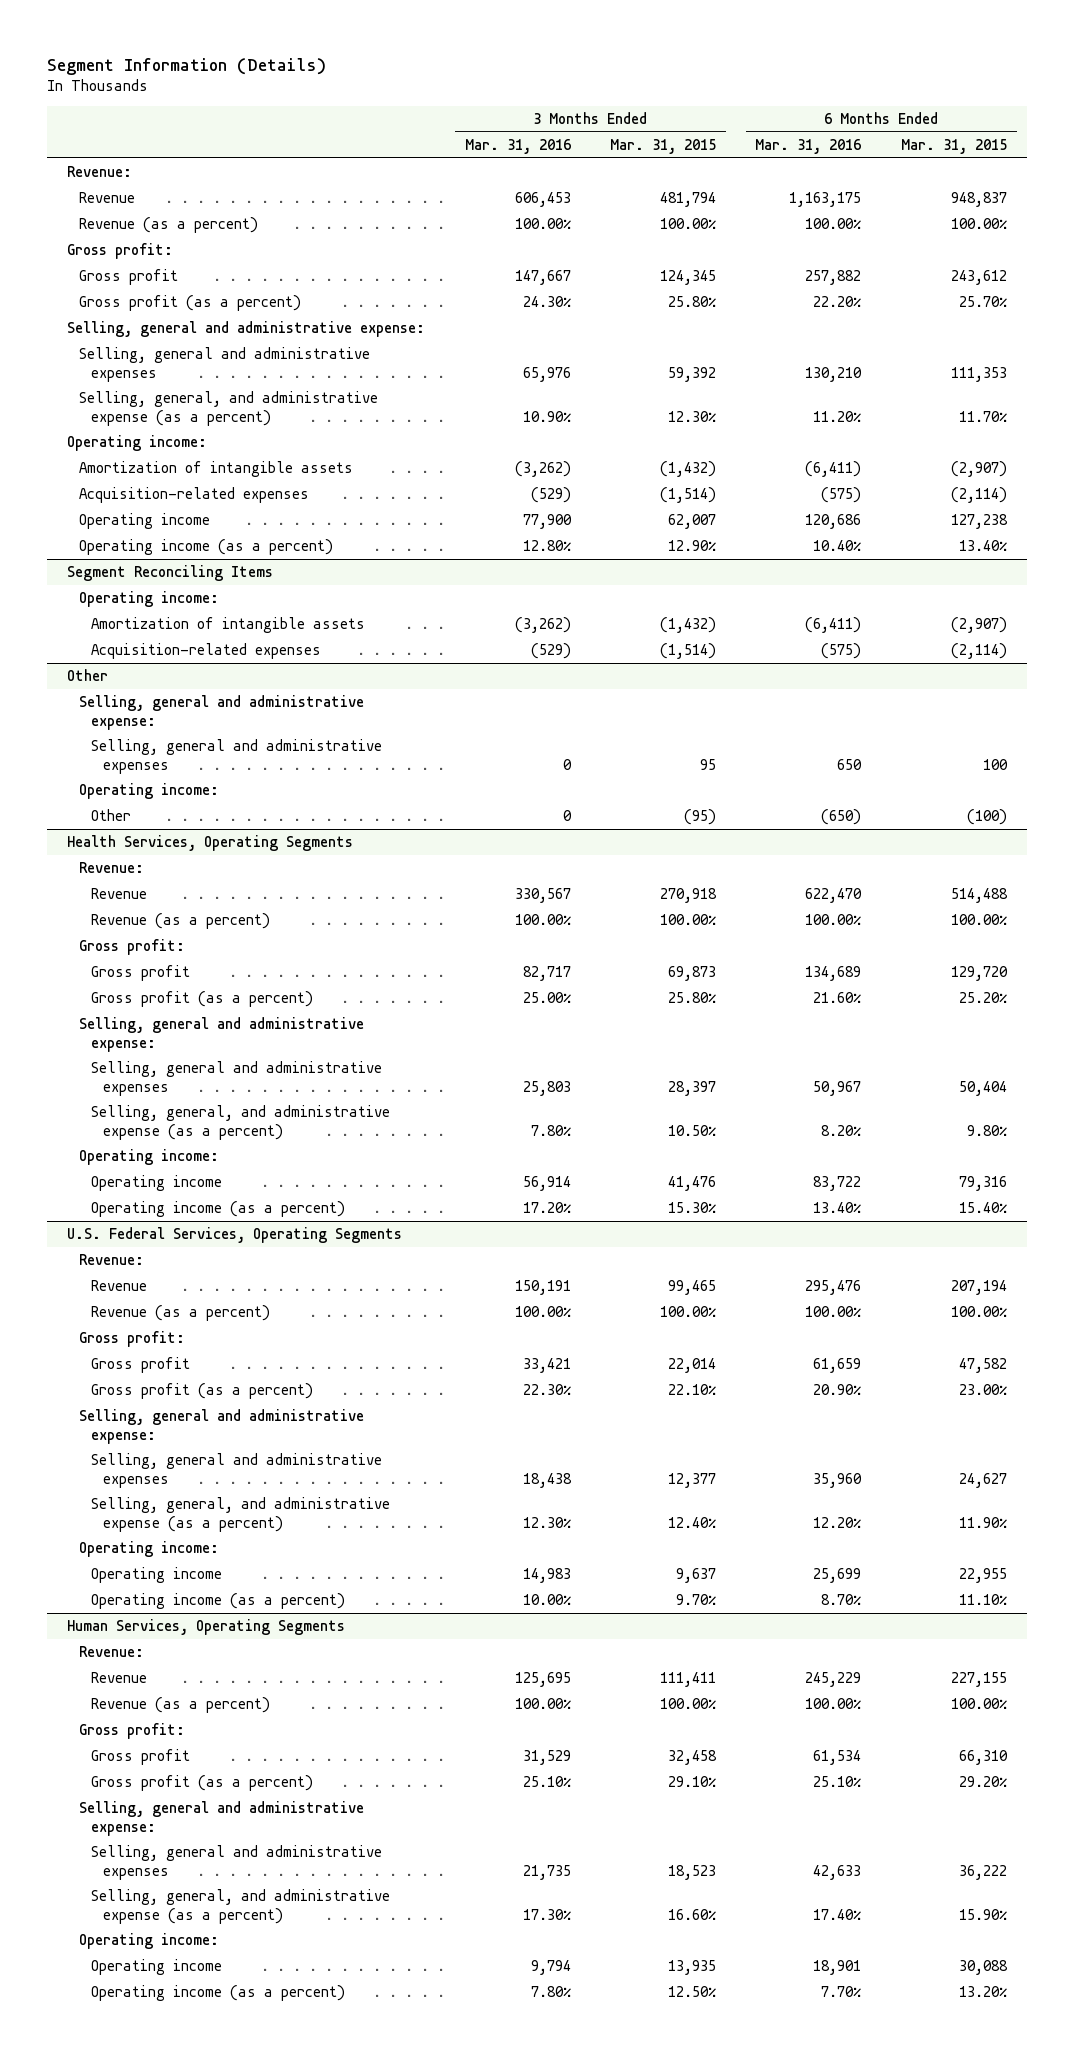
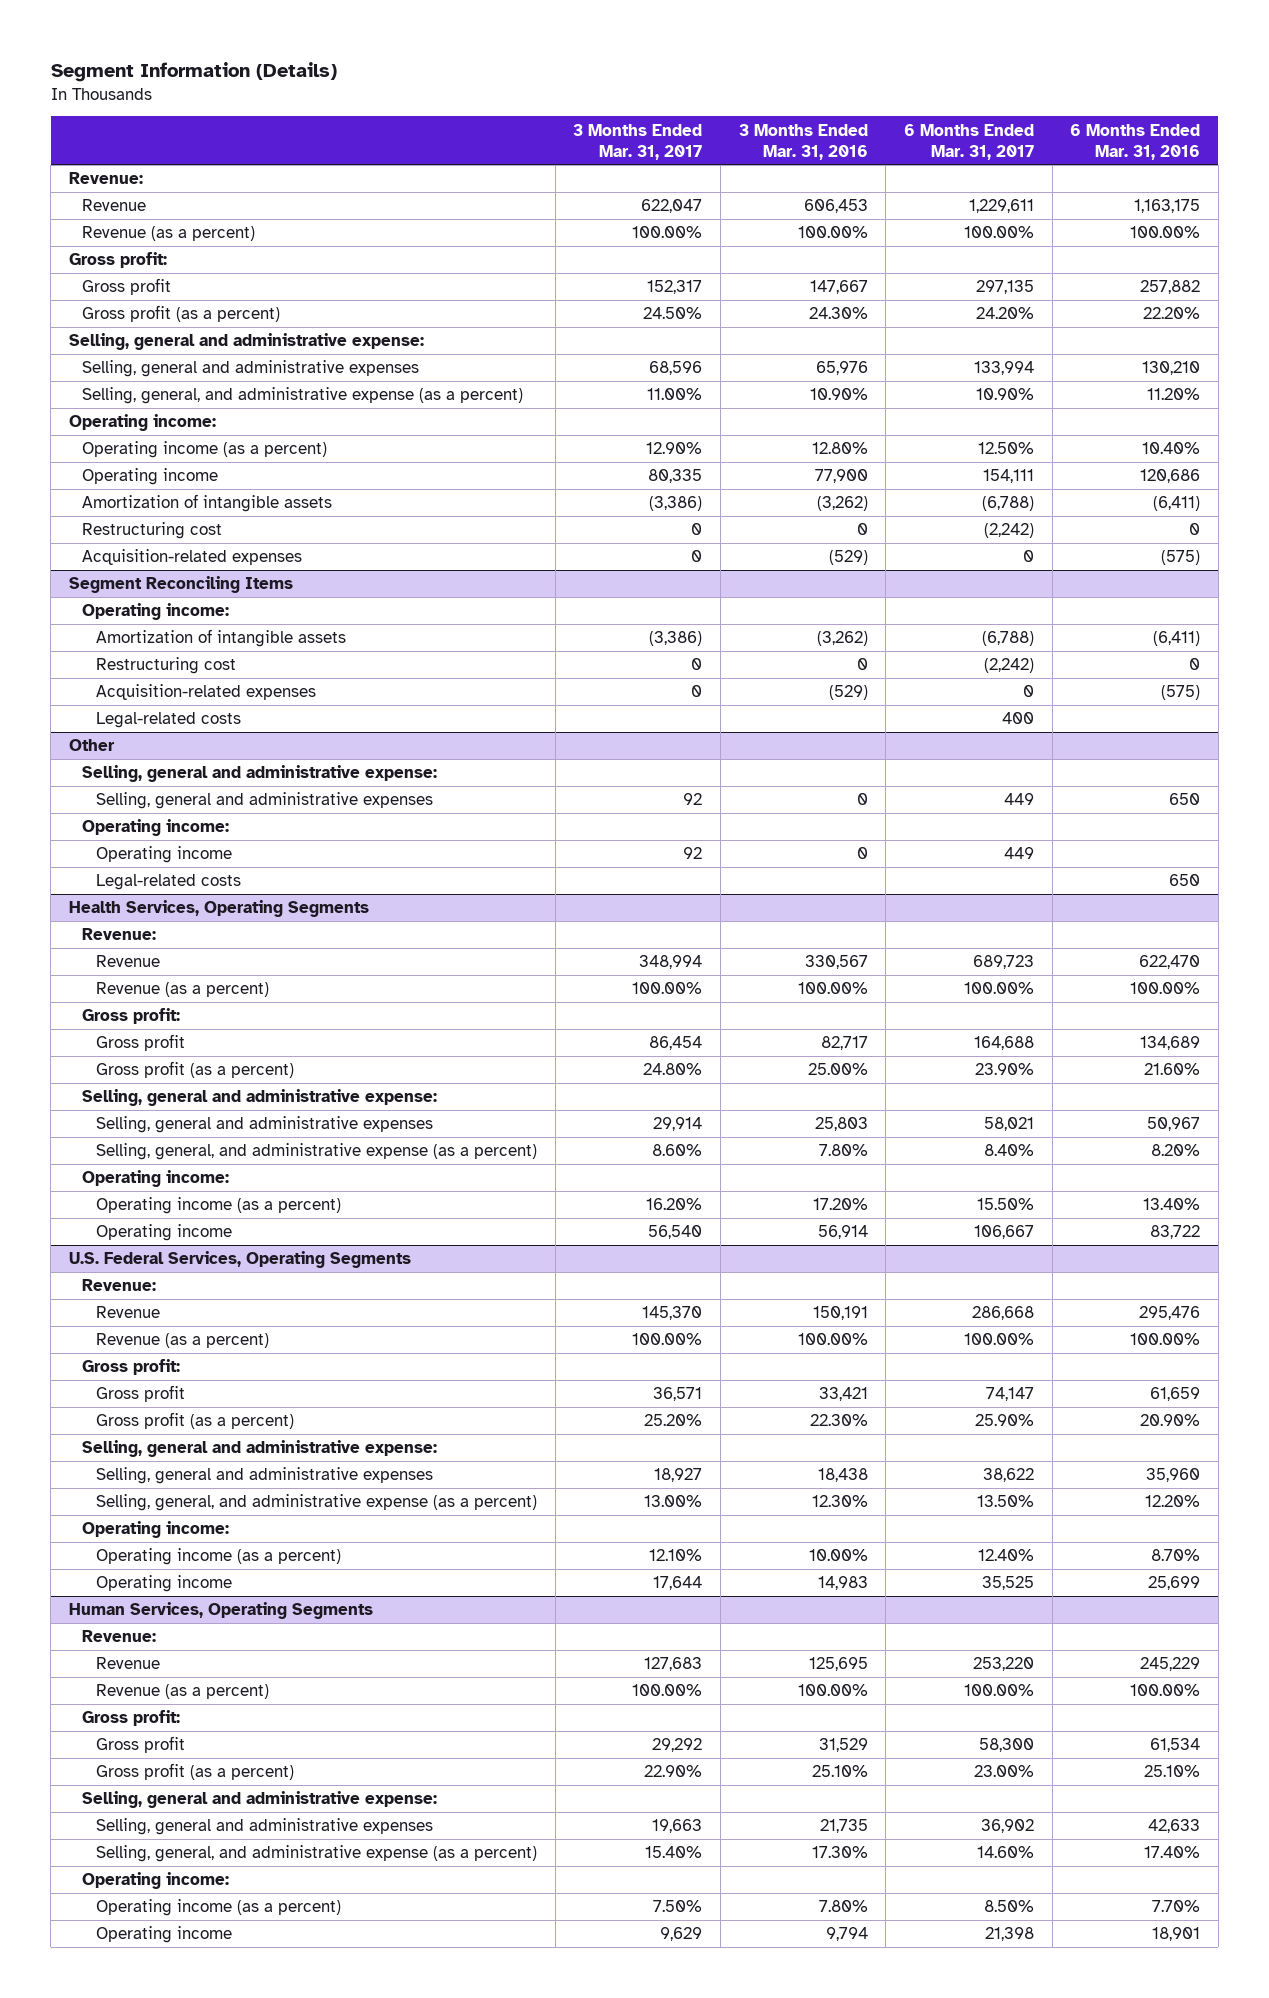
[610,138,717,154] Mar. 31, 2015 -> none
[900,138,1007,154] Mar. 31, 2015 -> none
none -> [573,123,703,160] 3 Months Ended Mar. 31, 2017
none -> [903,123,1034,160] 6 Months Ended Mar. 31, 2017
[79,539,334,556] Operating income (as a percent) -> [82,441,328,459] Operating income (as a percent)
[79,513,211,530] Operating income -> [82,468,219,486] Operating income
none -> [82,522,223,540] Restructuring cost
none -> [96,657,237,675] Restructuring cost
none -> [96,712,242,729] Legal-related costs
[91,809,132,822] Other -> none
none -> [96,846,233,864] Operating income
none -> [96,874,242,891] Legal-related costs
[91,1175,223,1192] Operating income -> [96,1224,233,1242] Operating income
[91,1567,223,1584] Operating income -> [96,1575,233,1593] Operating income
[91,1959,223,1976] Operating income -> [96,1926,233,1944] Operating income

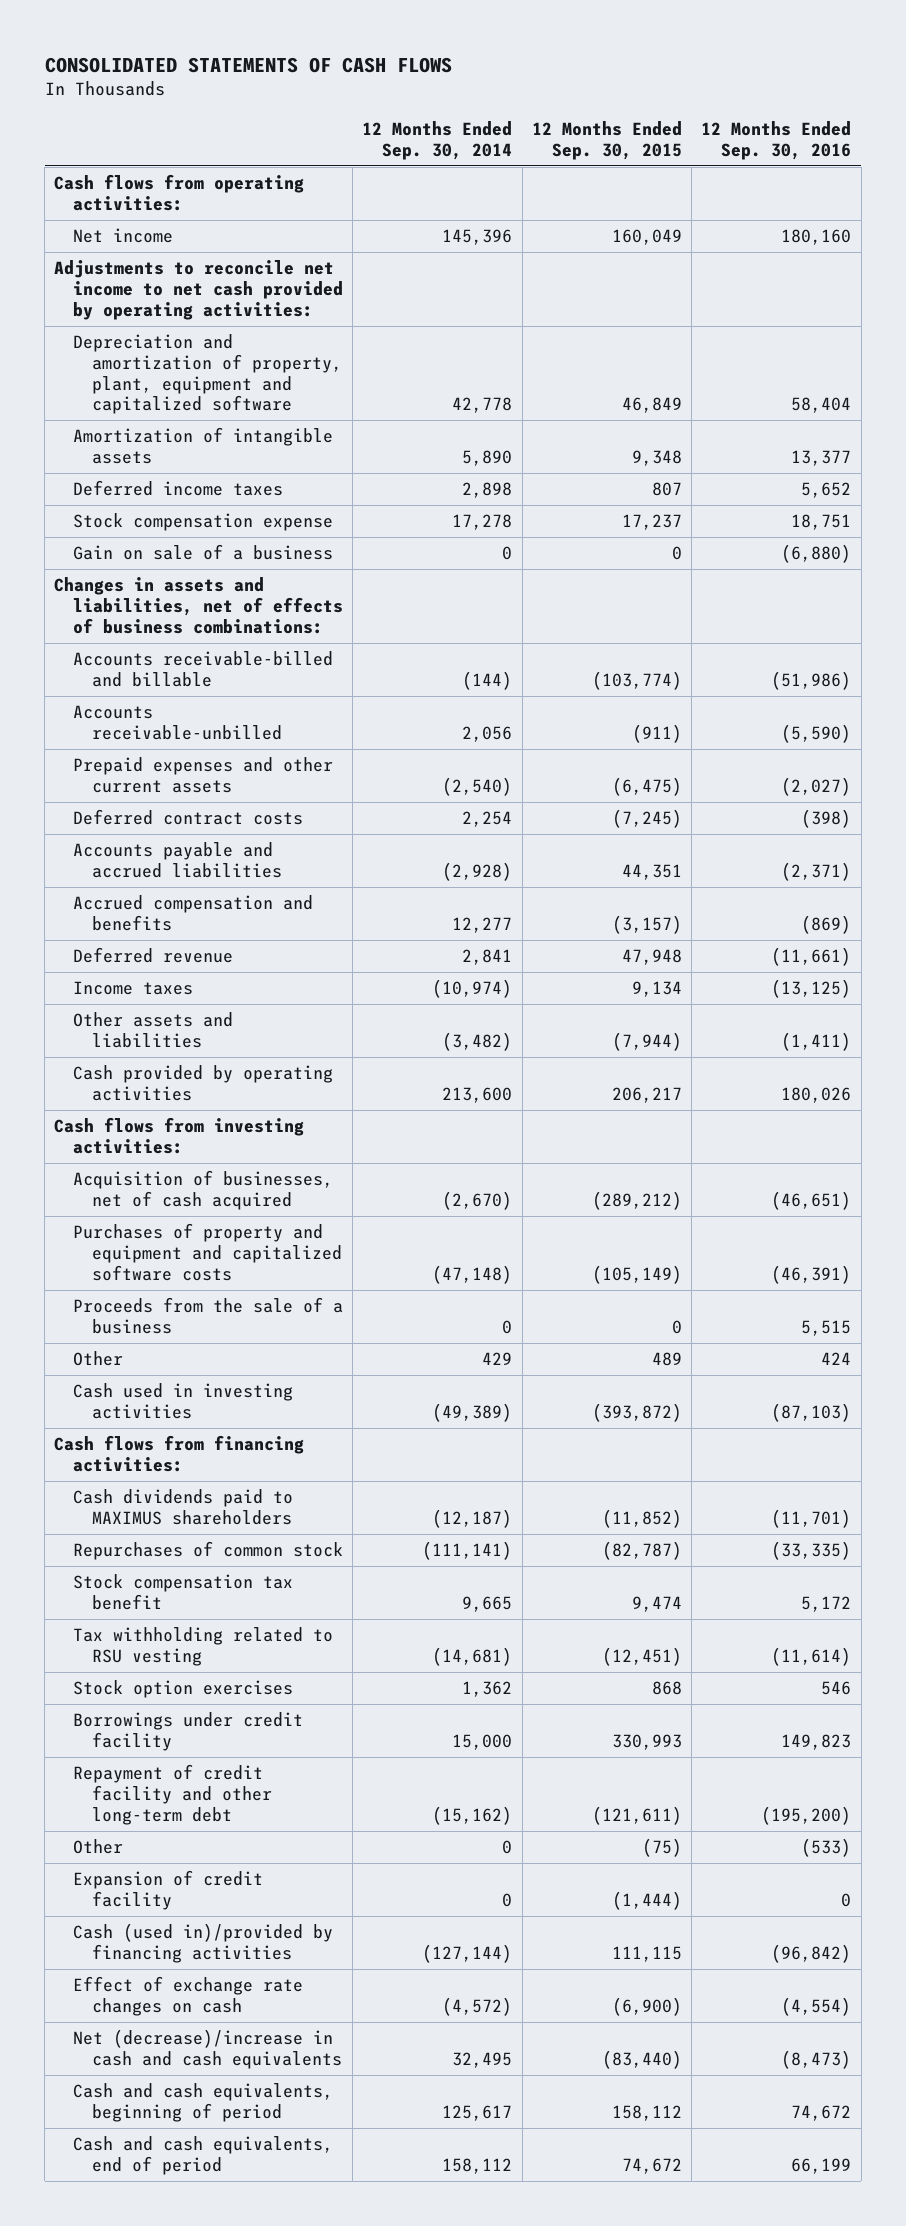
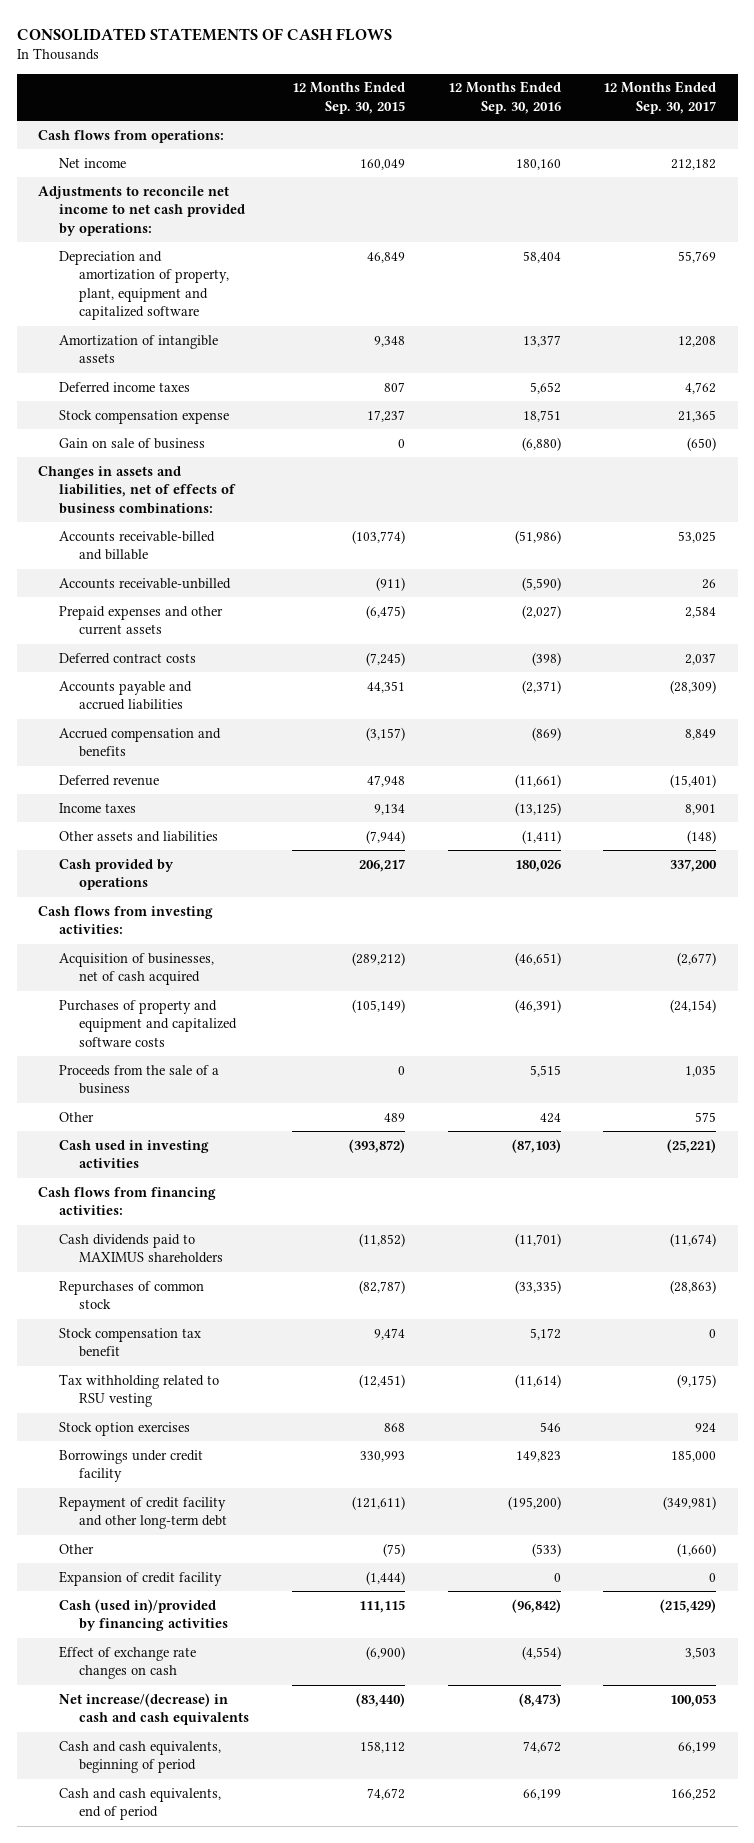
[362,121,513,160] 12 Months Ended Sep. 30, 2014 -> none
none -> [603,81,717,115] 12 Months Ended Sep. 30, 2017
[54,174,305,212] Cash flows from operating activities: -> [38,129,225,143] Cash flows from operations:
[54,260,344,320] Adjustments to reconcile net income to net cash provided by operating activities: -> [38,185,245,236] Adjustments to reconcile net income to net cash provided by operations:
[73,544,334,561] Gain on sale of a business -> [58,437,205,449] Gain on sale of business
[73,1065,334,1102] Cash provided by operating activities -> [58,858,174,891] Cash provided by operations
[73,2029,342,2070] Net (decrease)/increase in cash and cash equivalents -> [58,1692,250,1726] Net increase/(decrease) in cash and cash equivalents

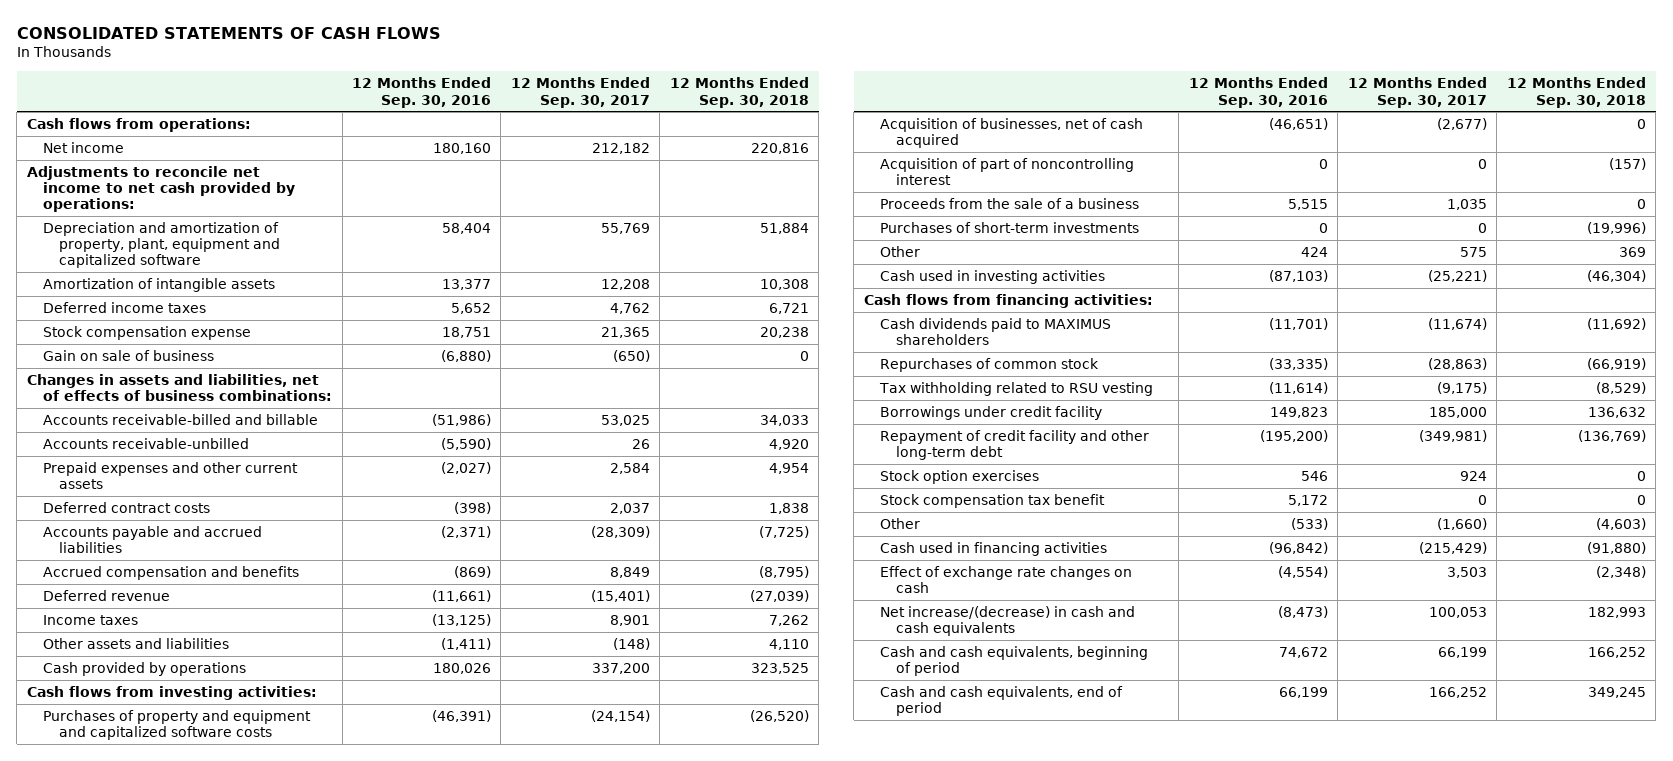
[291,81,405,115] 12 Months Ended Sep. 30, 2015 -> none
none -> [669,77,809,108] 12 Months Ended Sep. 30, 2018
[58,952,214,986] Acquisition of businesses, net of cash acquired -> [879,117,1143,149] Acquisition of businesses, net of cash acquired
none -> [879,157,1134,186] Acquisition of part of noncontrolling interest
none -> [879,221,1139,233] Purchases of short-term investments
[58,1421,190,1436] Stock option exercises -> [879,469,1039,484] Stock option exercises
[58,1327,201,1358] Stock compensation tax benefit -> [879,493,1105,508] Stock compensation tax benefit
[58,1570,222,1586] Expansion of credit facility -> none
[58,1598,229,1632] Cash (used in)/provided by financing activities -> [879,541,1107,556] Cash used in financing activities

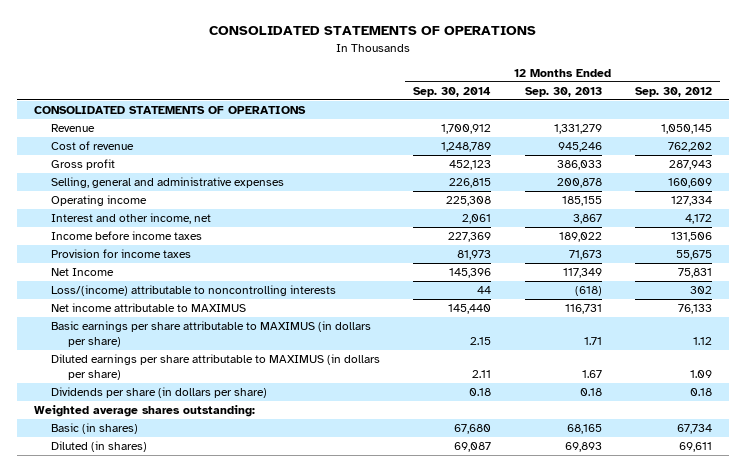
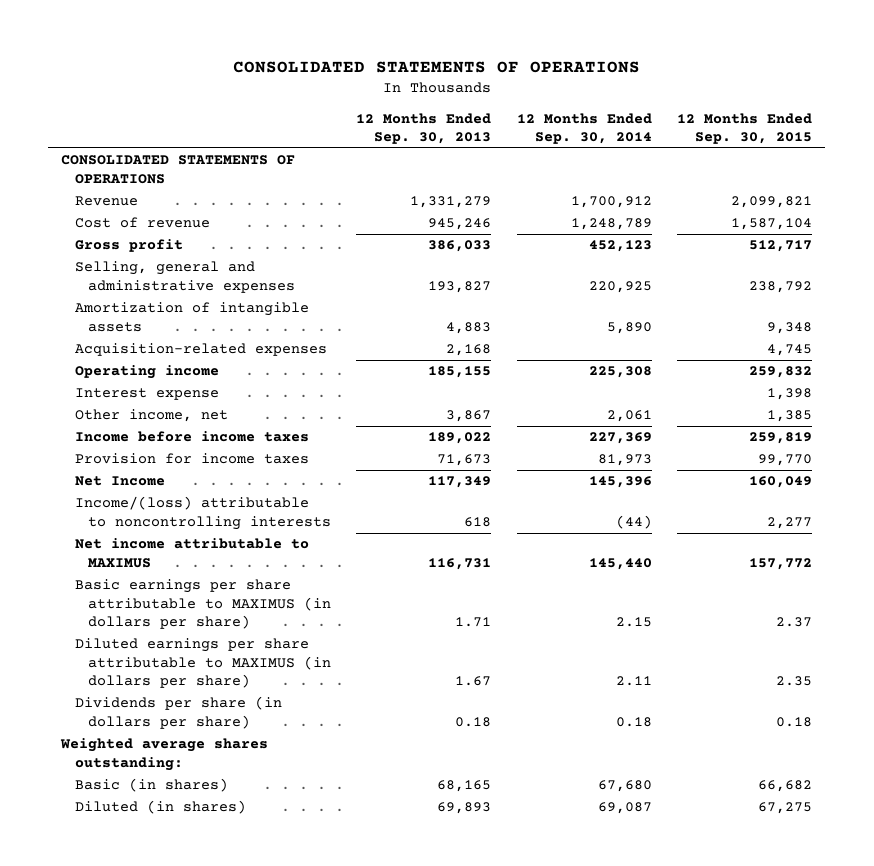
[635,86,713,97] Sep. 30, 2012 -> none
none -> [677,112,813,144] 12 Months Ended Sep. 30, 2015
[449,178,492,189] 226,815 -> [588,280,652,293] 220,925
[556,178,602,189] 200,878 -> [428,280,492,293] 193,827
none -> [74,302,309,332] Amortization of intangible assets
none -> [74,343,327,357] Acquisition-related expenses
none -> [74,388,219,401] Interest expense
[50,213,211,225] Interest and other income, net -> [74,409,228,423] Other income, net
[50,285,336,297] Loss/(income) attributable to noncontrolling interests -> [74,496,331,530] Income/(loss) attributable to noncontrolling interests
[477,286,492,295] 44 -> [615,514,652,529] (44)
[574,286,602,297] (618) -> [464,516,492,527] 618

